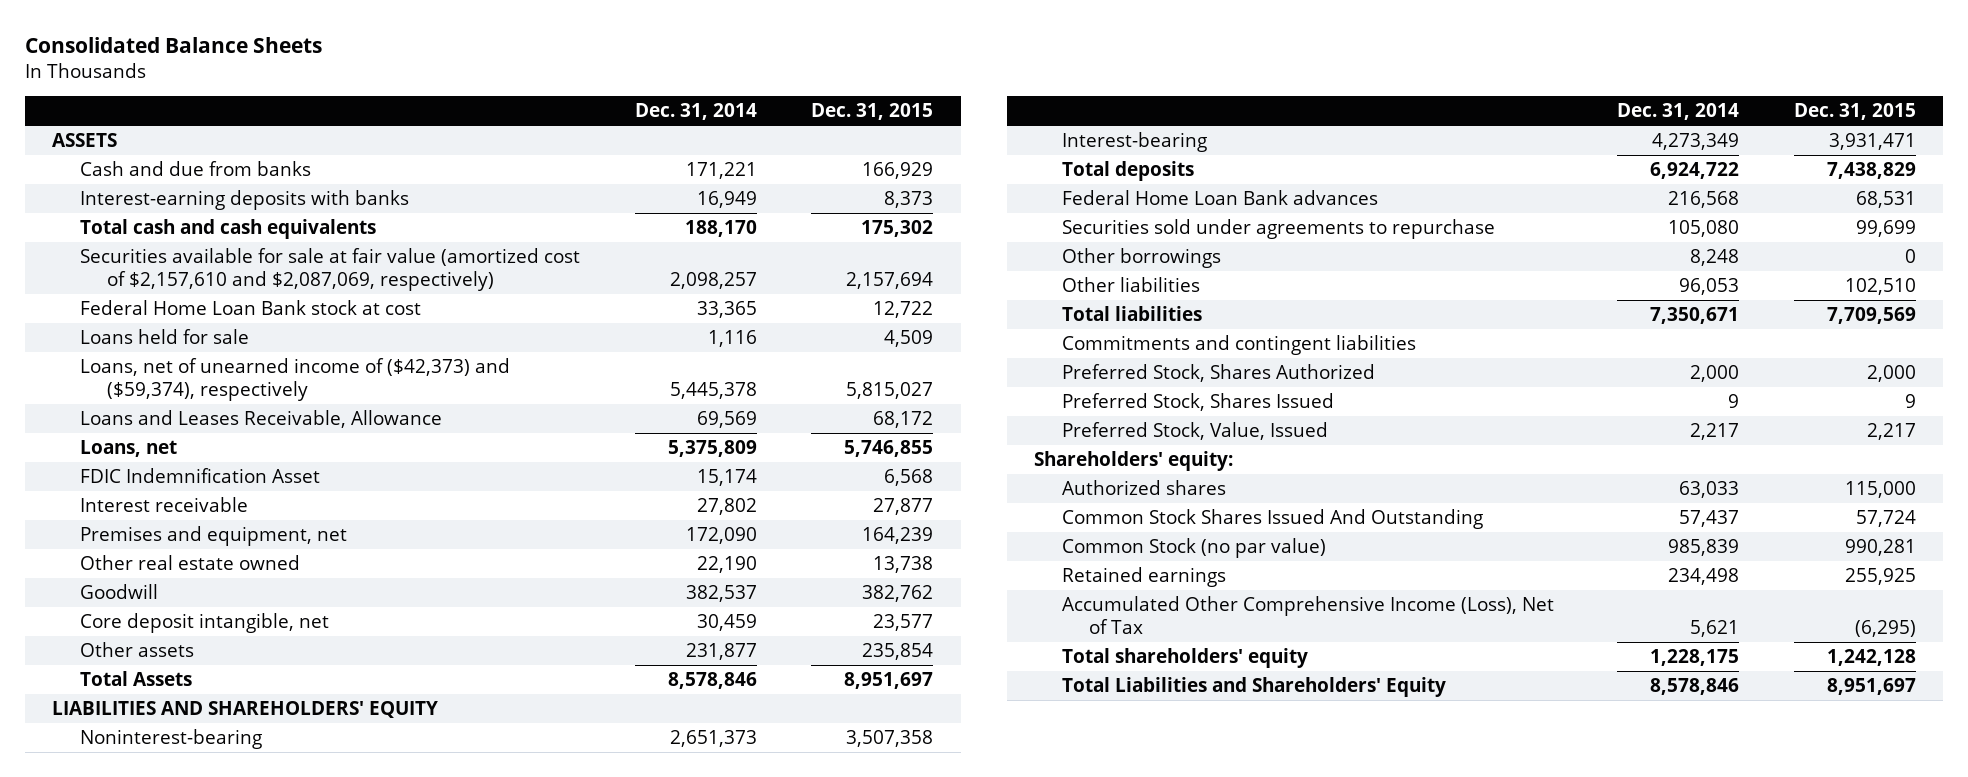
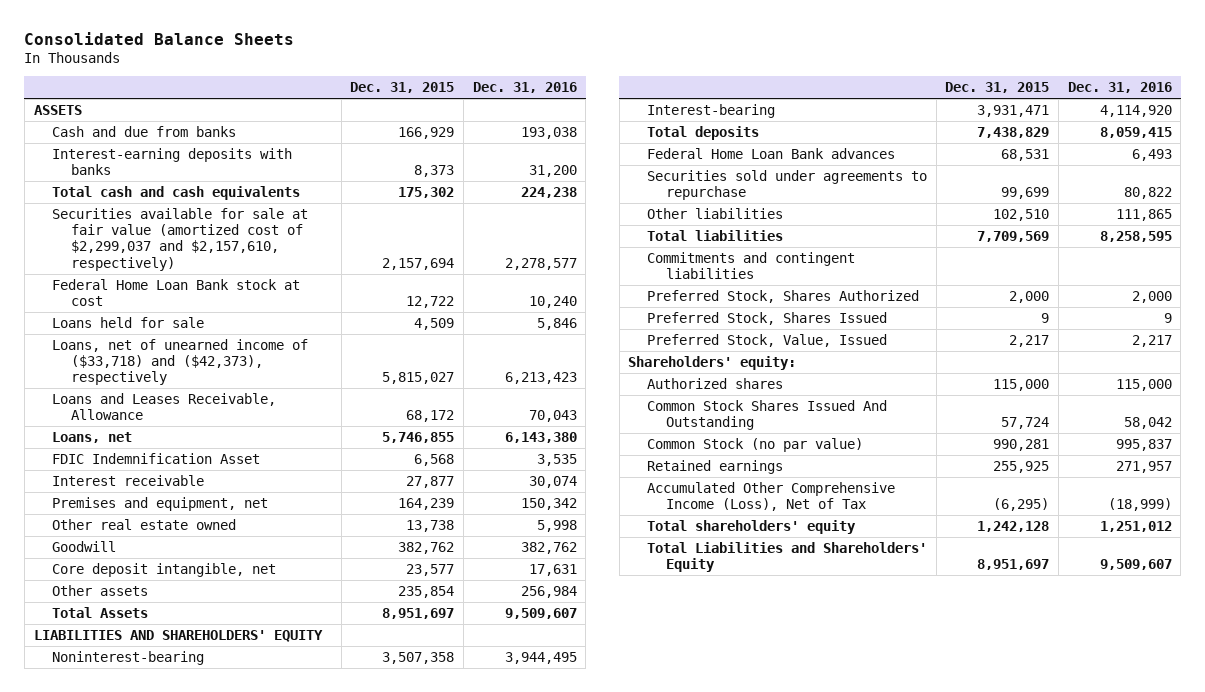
[634,103,757,121] Dec. 31, 2014 -> none
none -> [472,82,577,94] Dec. 31, 2016
[79,247,580,291] Securities available for sale at fair value (amortized cost of $2,157,610 and $2,087,069, respectively) -> [52,207,309,271] Securities available for sale at fair value (amortized cost of $2,299,037 and $2,157,610, respectively)
[79,357,510,401] Loans, net of unearned income of ($42,373) and ($59,374), respectively -> [52,338,309,386] Loans, net of unearned income of ($33,718) and ($42,373), respectively
[1061,247,1221,268] Other borrowings -> none

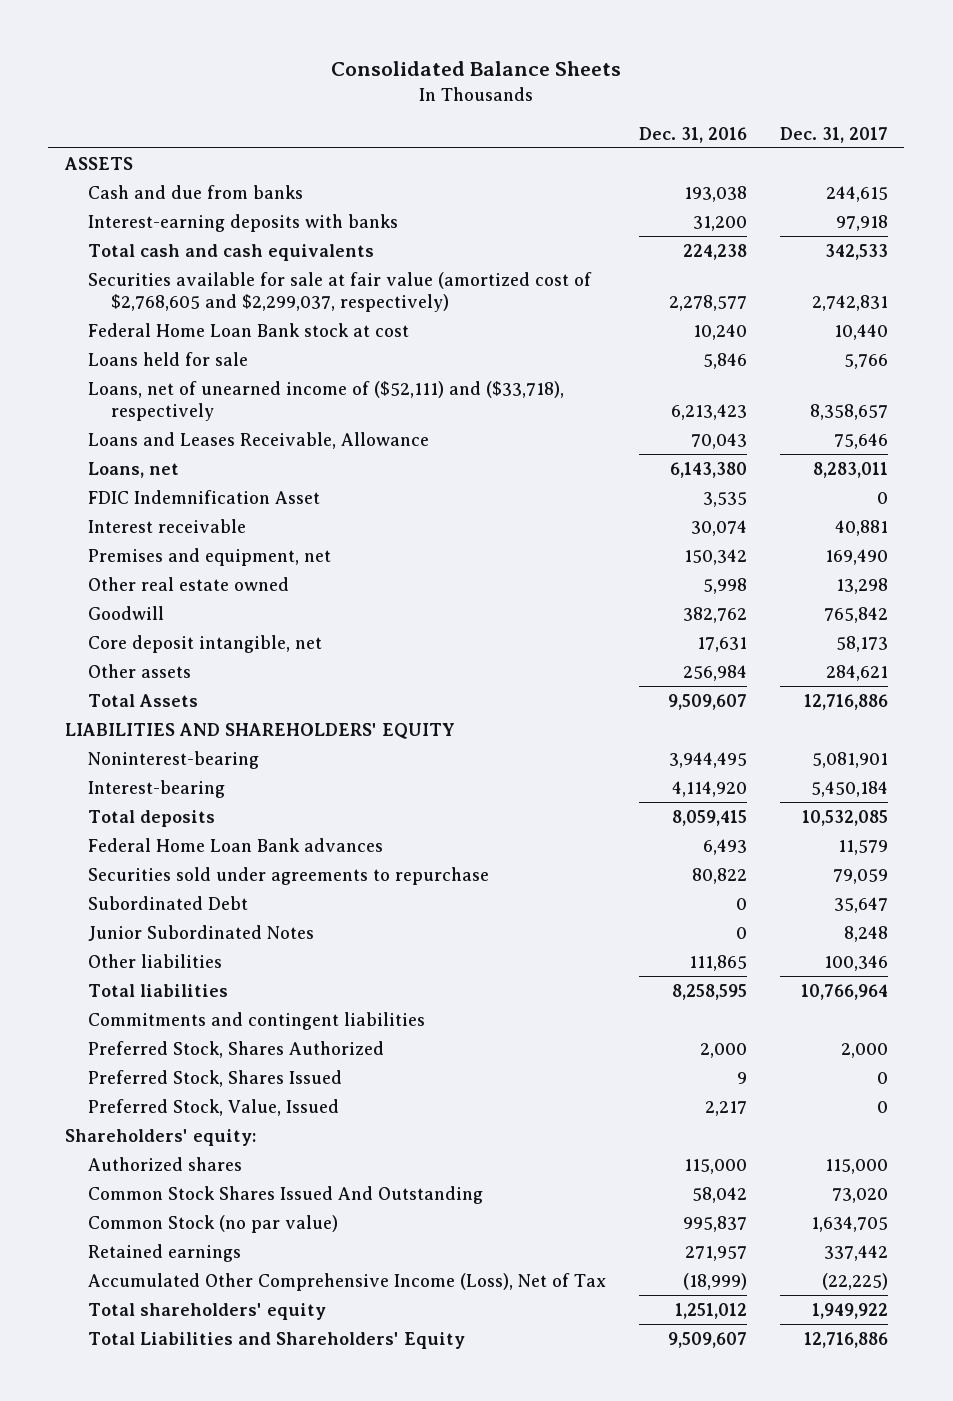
[350,82,455,94] Dec. 31, 2015 -> none
none -> [779,126,888,143] Dec. 31, 2017
[52,207,309,271] Securities available for sale at fair value (amortized cost of $2,299,037 and $2,157,610, respectively) -> [87,271,592,312] Securities available for sale at fair value (amortized cost of $2,768,605 and $2,299,037, respectively)
[52,338,309,386] Loans, net of unearned income of ($33,718) and ($42,373), respectively -> [87,380,564,421] Loans, net of unearned income of ($52,111) and ($33,718), respectively
none -> [87,895,248,910] Subordinated Debt
none -> [87,924,314,941] Junior Subordinated Notes

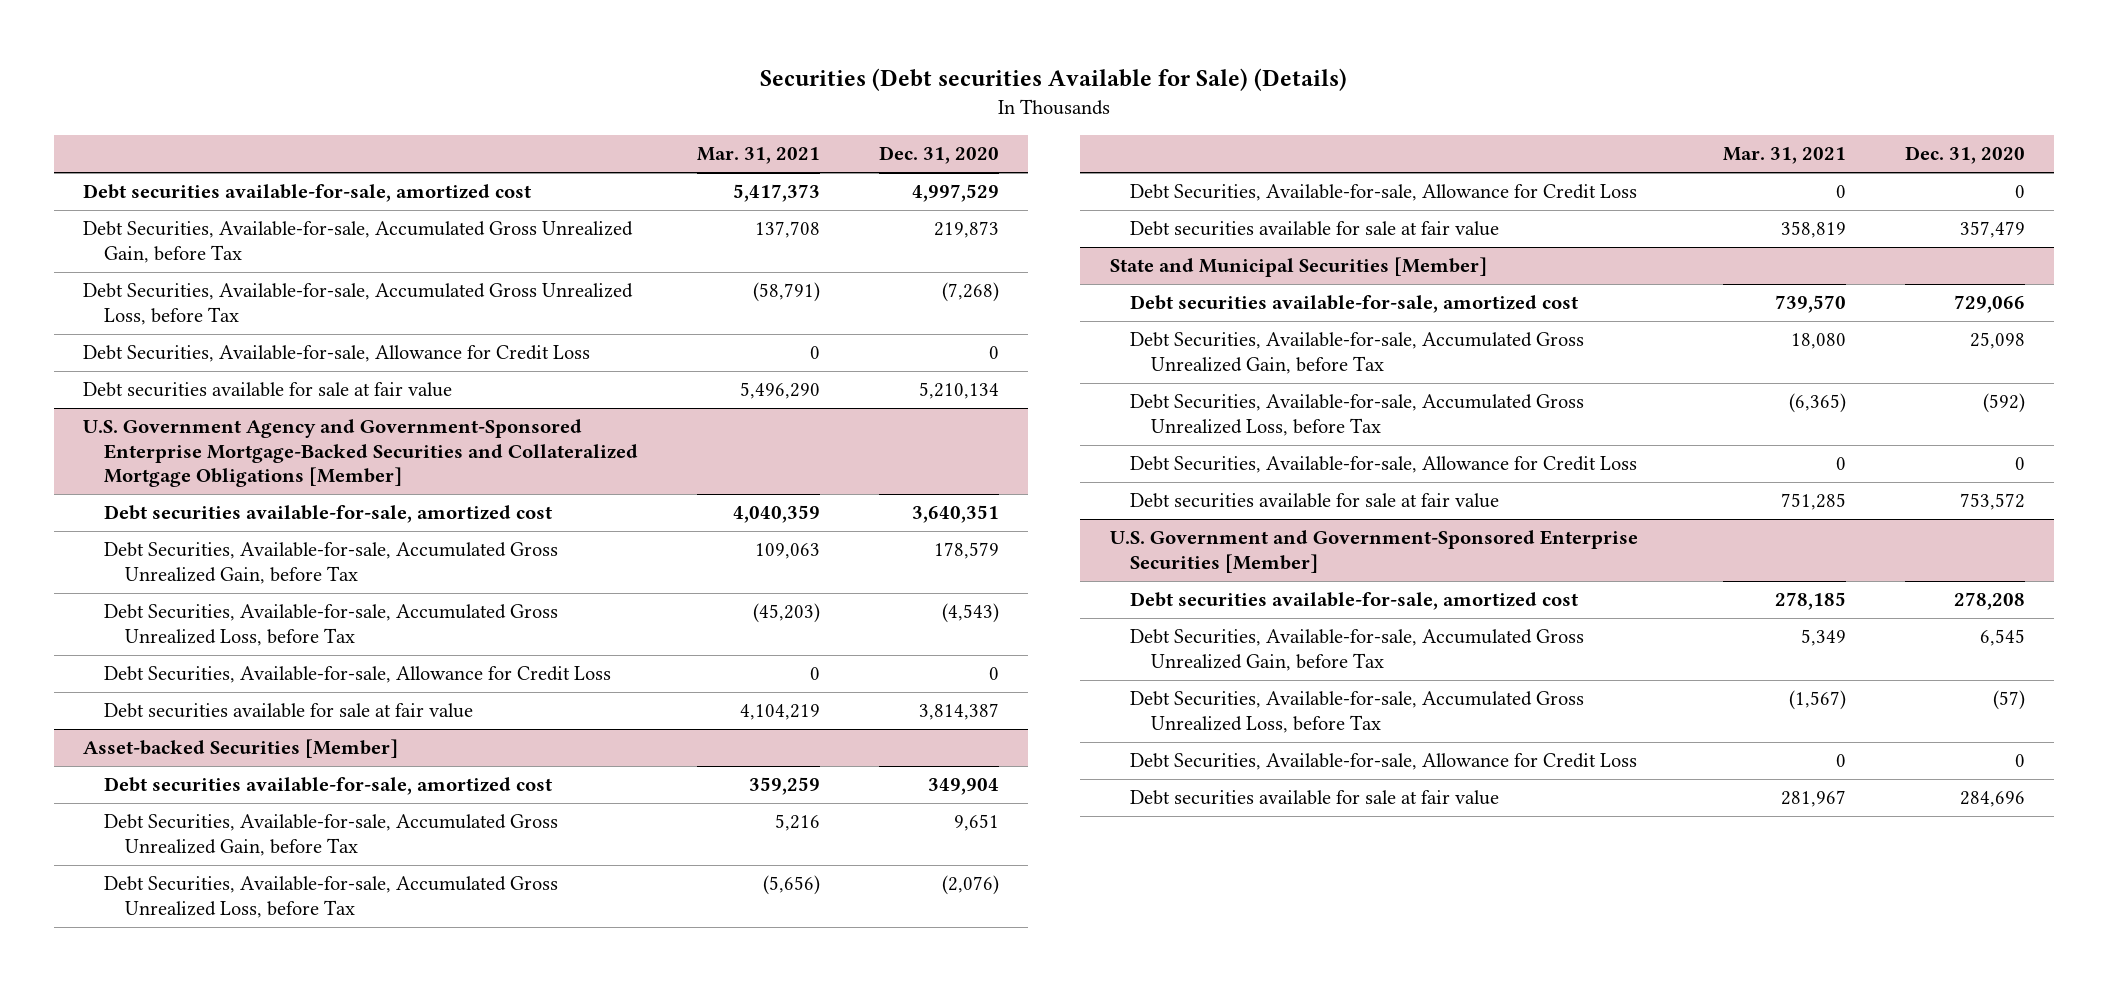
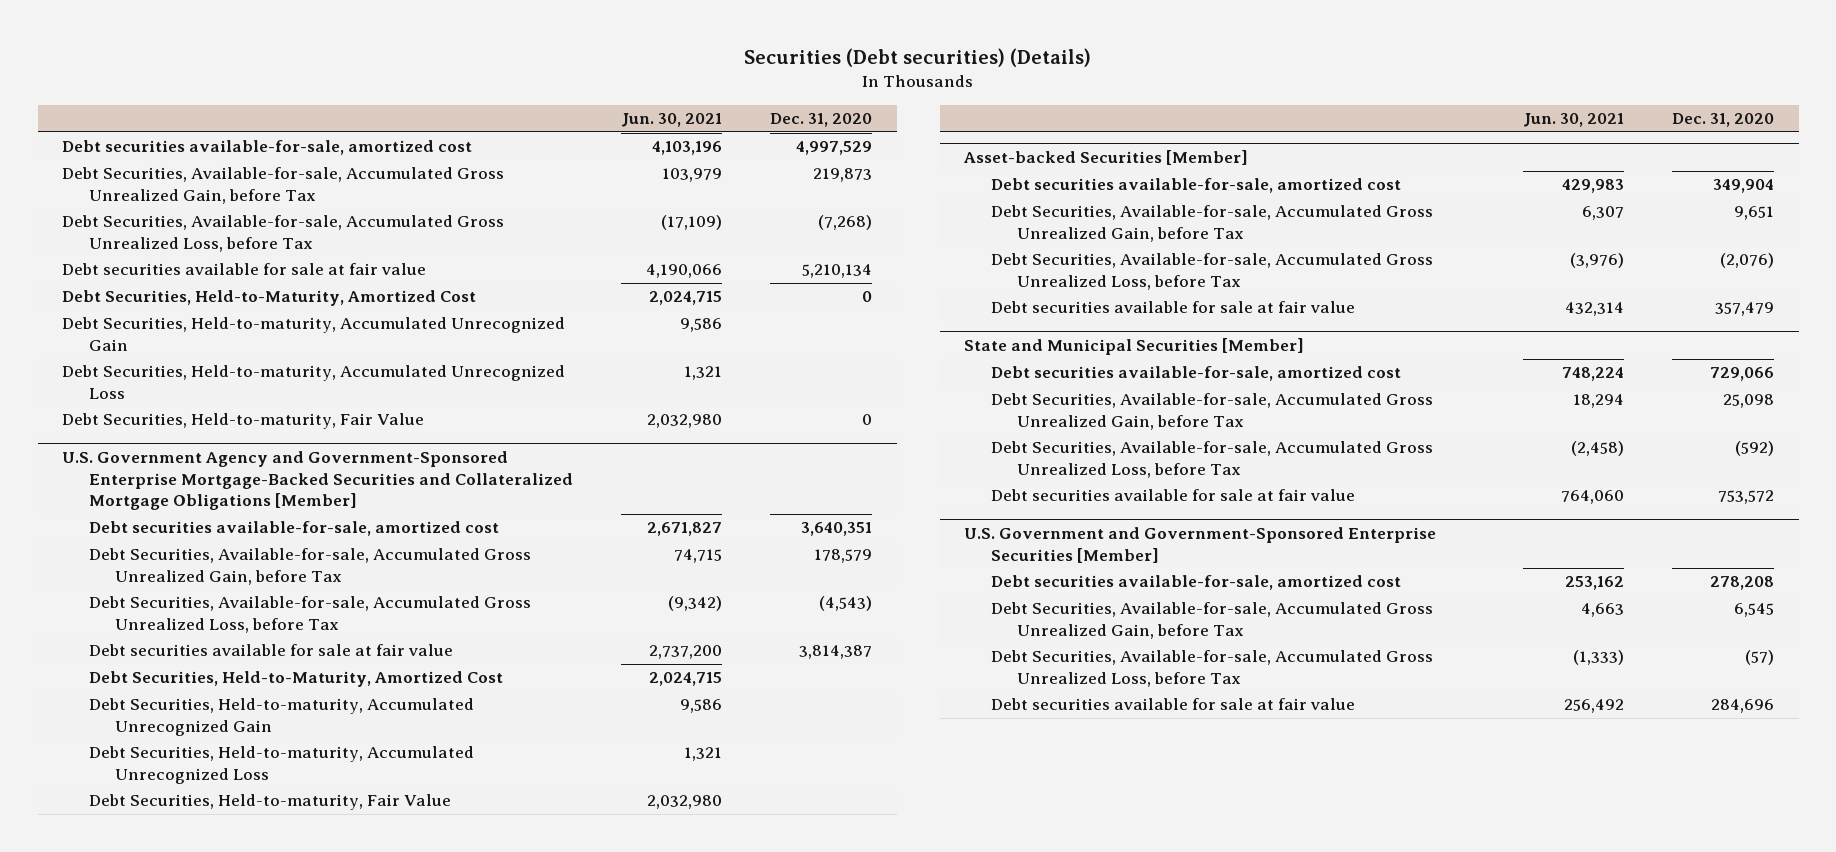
[760,68,1348,92] Securities (Debt securities Available for Sale) (Details) -> [744,48,1092,68] Securities (Debt securities) (Details)
[697,147,821,165] Mar. 31, 2021 -> none
none -> [620,113,722,128] Jun. 30, 2021
[83,345,591,363] Debt Securities, Available-for-sale, Allowance for Credit Loss -> none
none -> [61,290,476,307] Debt Securities, Held-to-Maturity, Amortized Cost
none -> [61,317,565,351] Debt Securities, Held-to-maturity, Accumulated Unrecognized Gain
none -> [61,365,565,399] Debt Securities, Held-to-maturity, Accumulated Unrecognized Loss
none -> [61,413,424,430] Debt Securities, Held-to-maturity, Fair Value
[104,666,612,684] Debt Securities, Available-for-sale, Allowance for Credit Loss -> none
none -> [88,671,503,688] Debt Securities, Held-to-Maturity, Amortized Cost
none -> [88,698,474,736] Debt Securities, Held-to-maturity, Accumulated Unrecognized Gain
none -> [88,746,474,784] Debt Securities, Held-to-maturity, Accumulated Unrecognized Loss
none -> [88,794,451,811] Debt Securities, Held-to-maturity, Fair Value
[1130,184,1638,202] Debt Securities, Available-for-sale, Allowance for Credit Loss -> none
[1130,456,1638,474] Debt Securities, Available-for-sale, Allowance for Credit Loss -> none
[1130,753,1638,771] Debt Securities, Available-for-sale, Allowance for Credit Loss -> none

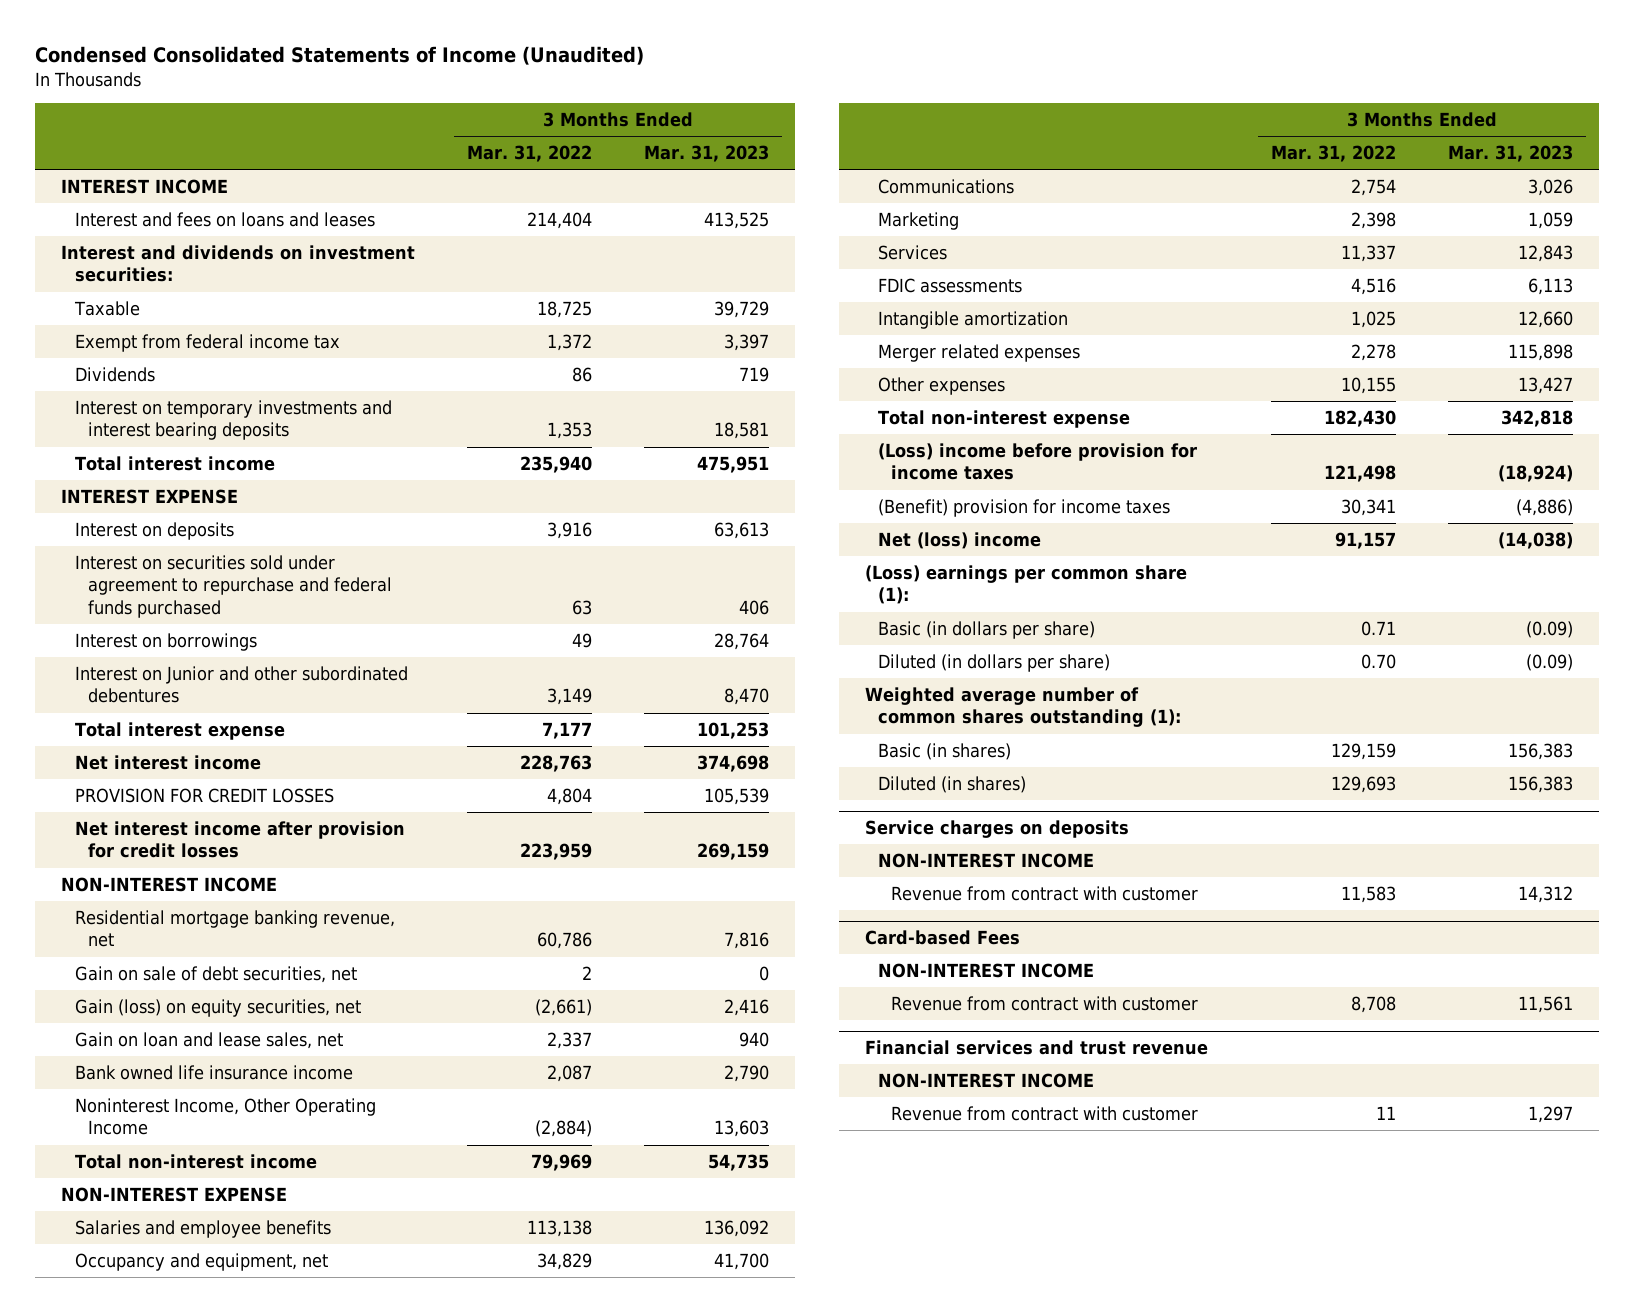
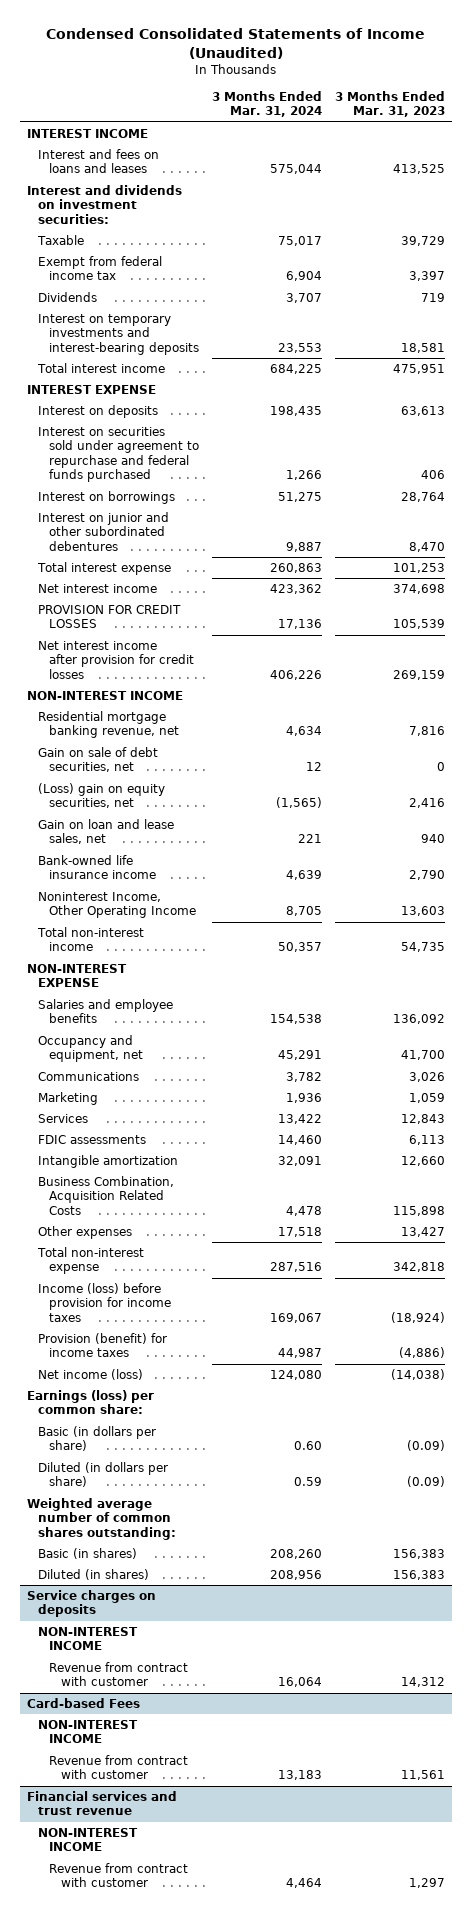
[467,145,593,163] Mar. 31, 2022 -> none
none -> [212,91,323,118] 3 Months Ended Mar. 31, 2024
[74,399,392,441] Interest on temporary investments and interest bearing deposits -> [37,314,200,355] Interest on temporary investments and interest-bearing deposits
[74,665,408,704] Interest on Junior and other subordinated debentures -> [37,512,169,551] Interest on junior and other subordinated debentures
[74,998,361,1017] Gain (loss) on equity securities, net -> [37,783,165,809] (Loss) gain on equity securities, net
[74,1064,353,1080] Bank owned life insurance income -> [37,855,157,880] Bank-owned life insurance income
[878,343,1081,362] Merger related expenses -> [37,1176,174,1215] Business Combination, Acquisition Related Costs
[878,442,1198,481] (Loss) income before provision for income taxes -> [37,1283,172,1322] Income (loss) before provision for income taxes
[878,498,1171,517] (Benefit) provision for income taxes -> [37,1333,167,1358] Provision (benefit) for income taxes
[878,531,1042,549] Net (loss) income -> [37,1369,143,1381] Net income (loss)
[864,564,1187,605] (Loss) earnings per common share (1): -> [26,1390,154,1415] Earnings (loss) per common share:
[864,686,1182,728] Weighted average number of common shares outstanding (1): -> [26,1498,176,1540] Weighted average number of common shares outstanding:

